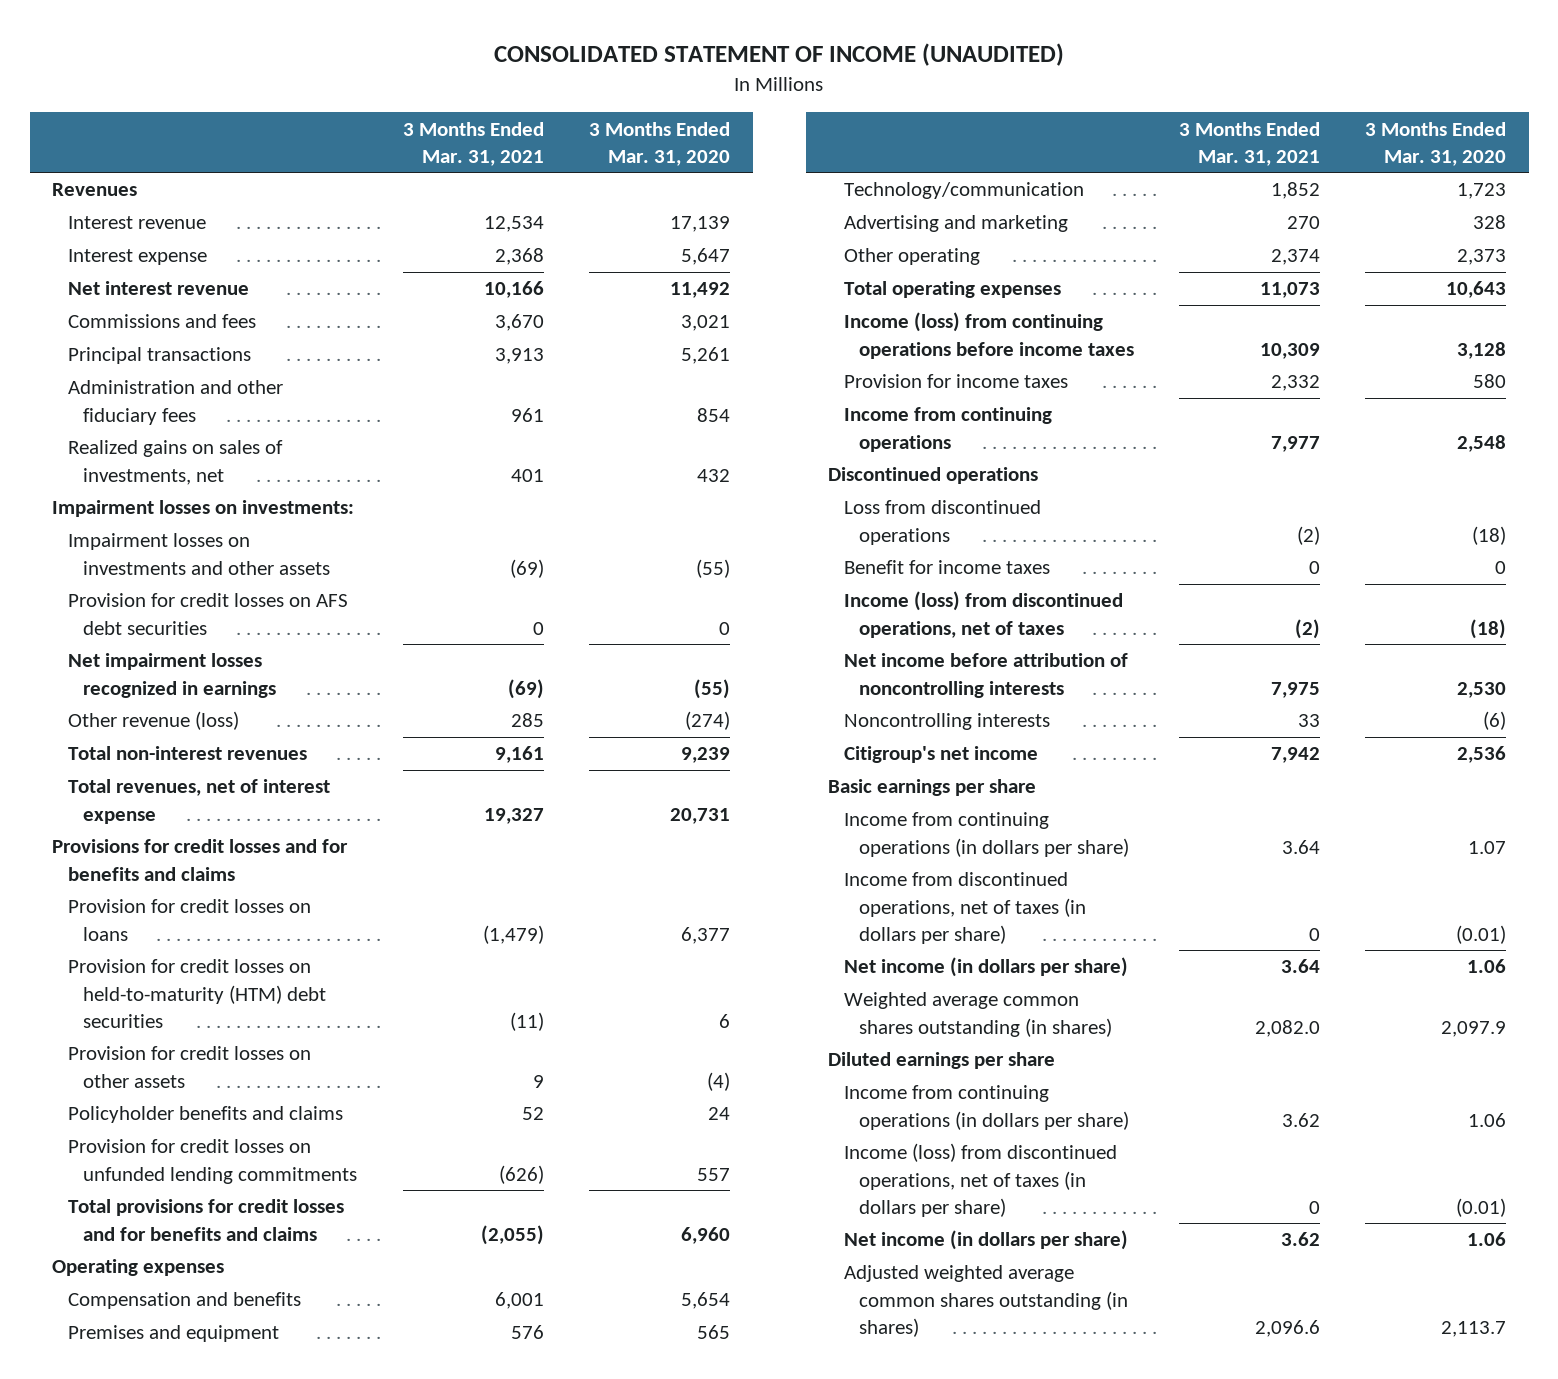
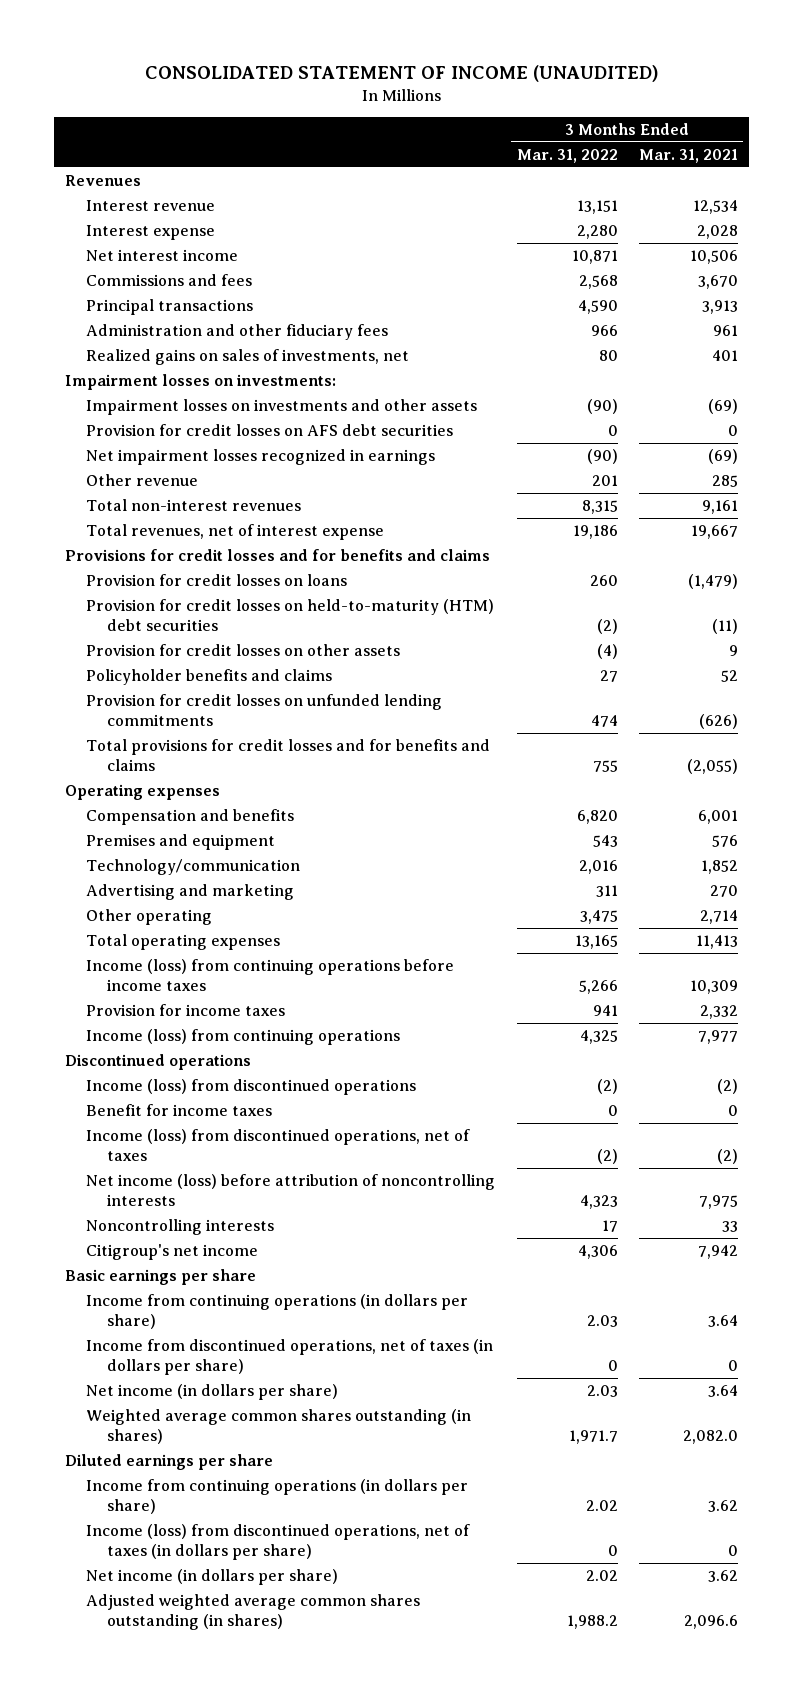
[589,121,731,166] 3 Months Ended Mar. 31, 2020 -> none
none -> [516,148,618,163] Mar. 31, 2022
[495,248,545,266] 2,368 -> [696,225,738,240] 2,028
[67,281,249,296] Net interest revenue -> [86,249,239,262] Net interest income
[484,281,545,299] 10,166 -> [689,250,738,265] 10,506
[67,711,239,731] Other revenue (loss) -> [86,474,199,487] Other revenue
[484,807,545,824] 19,327 -> [690,525,738,540] 19,667
[1271,249,1321,266] 2,374 -> [699,910,738,925] 2,714
[1260,282,1321,299] 11,073 -> [695,935,738,950] 11,413
[843,407,1052,452] Income from continuing operations -> [86,1029,401,1046] Income (loss) from continuing operations
[843,500,1041,545] Loss from discontinued operations -> [86,1079,417,1096] Income (loss) from discontinued operations
[843,653,1128,698] Net income before attribution of noncontrolling interests -> [86,1174,496,1206] Net income (loss) before attribution of noncontrolling interests

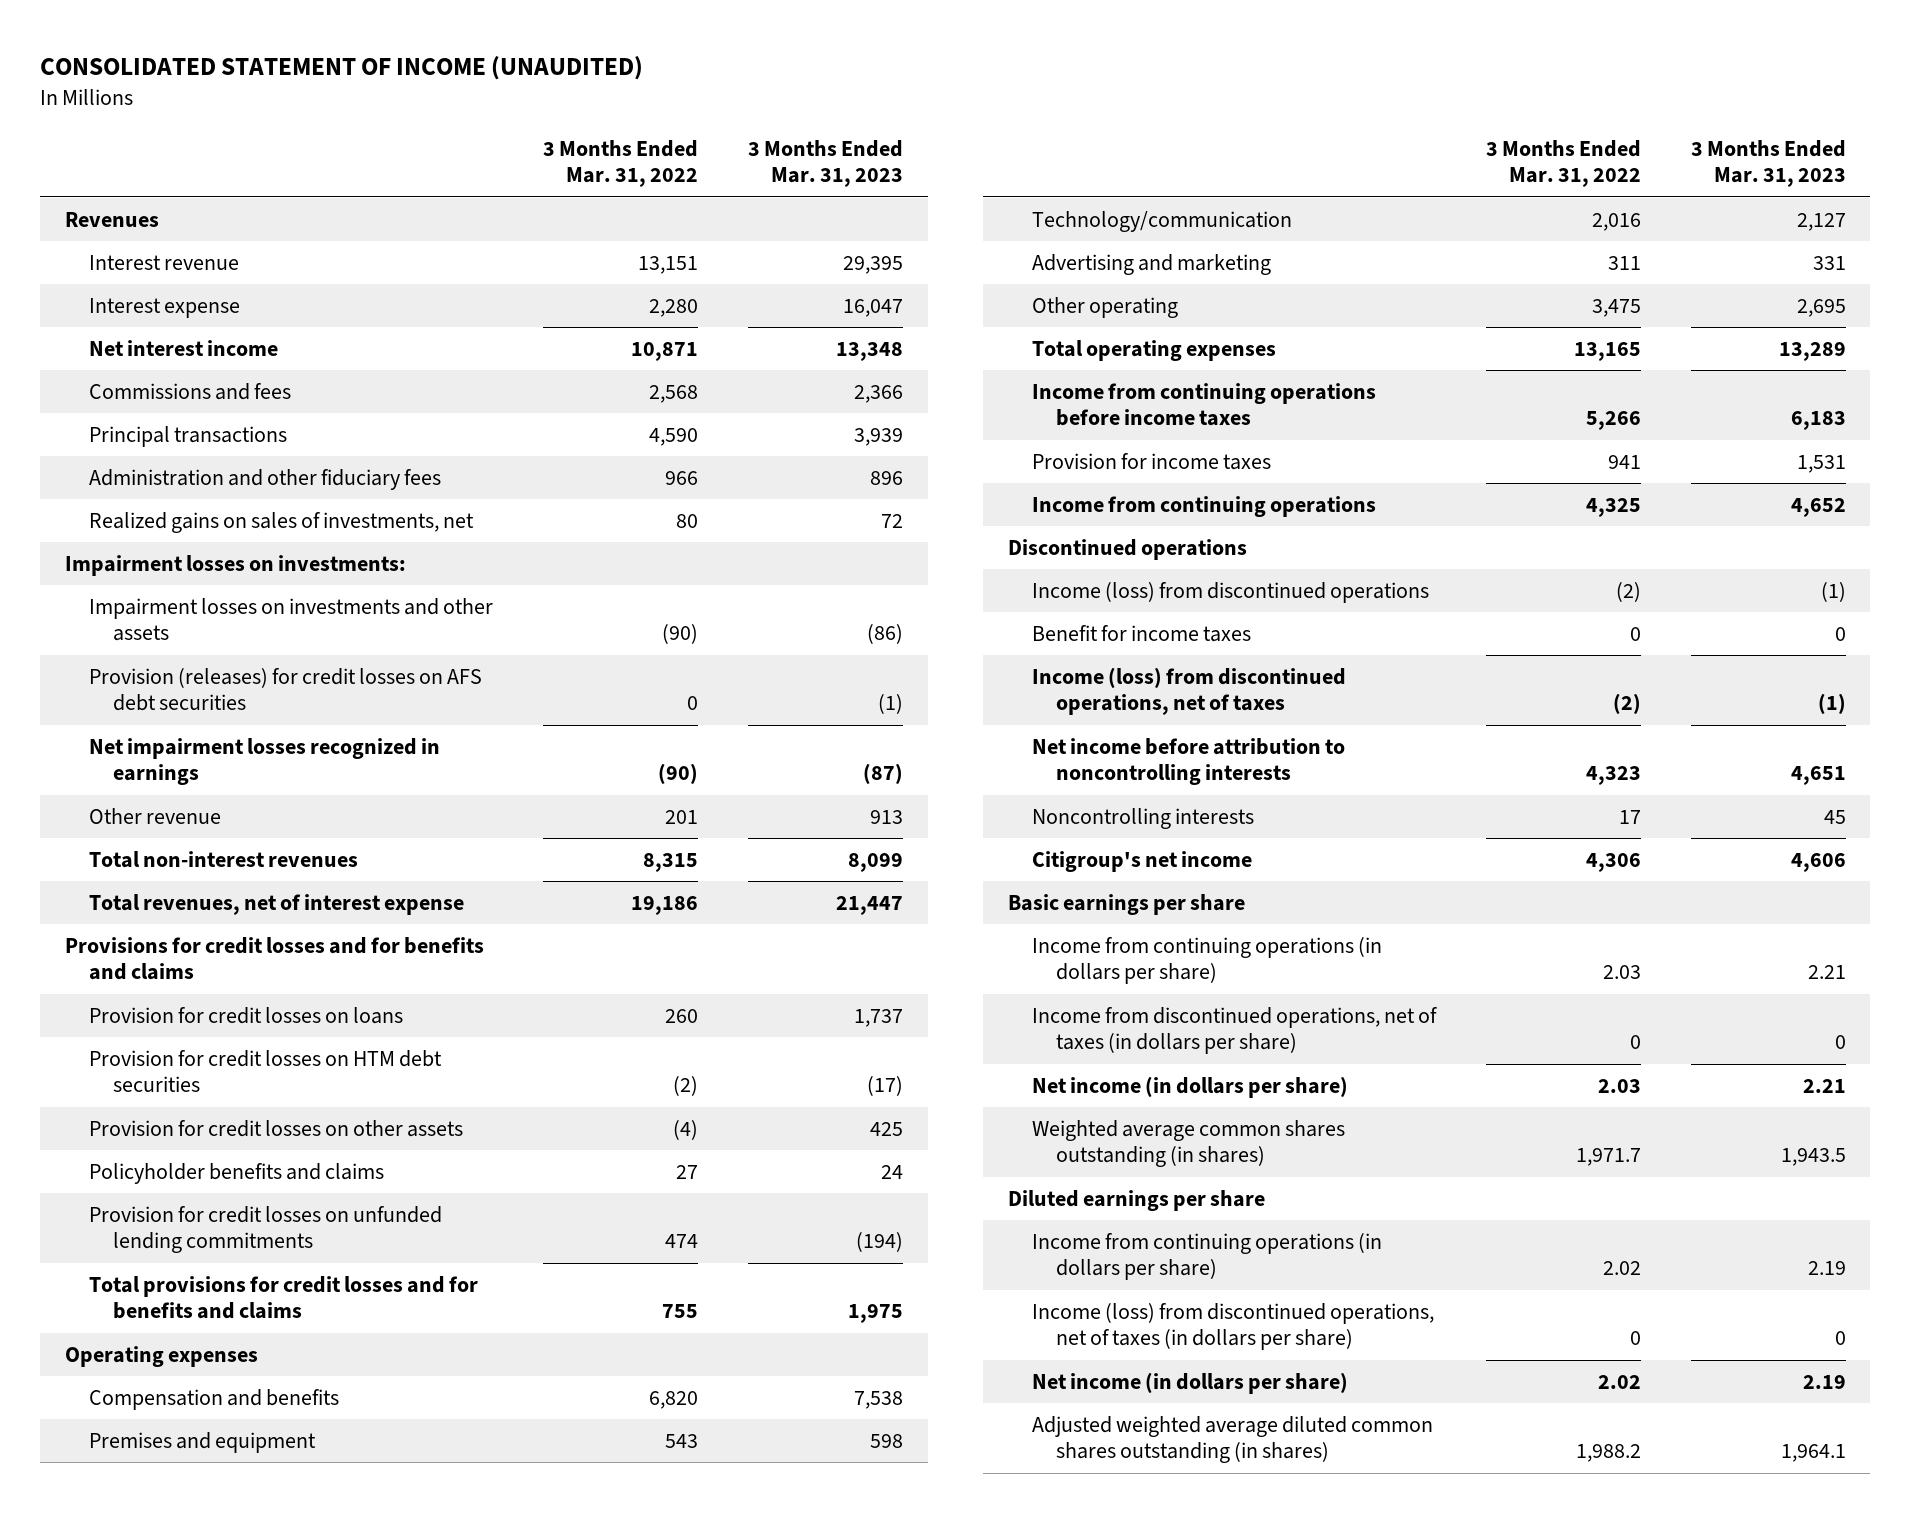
[638,148,738,163] Mar. 31, 2021 -> none
none -> [747,139,903,188] 3 Months Ended Mar. 31, 2023
[86,424,454,437] Provision for credit losses on AFS debt securities -> [89,668,483,712] Provision (releases) for credit losses on AFS debt securities
[86,599,495,631] Provision for credit losses on held-to-maturity (HTM) debt securities -> [89,1050,443,1093] Provision for credit losses on HTM debt securities
[86,959,455,991] Income (loss) from continuing operations before income taxes -> [1032,383,1377,427] Income from continuing operations before income taxes
[86,1029,401,1046] Income (loss) from continuing operations -> [1032,496,1377,518] Income from continuing operations
[86,1174,496,1206] Net income (loss) before attribution of noncontrolling interests -> [1032,738,1346,786] Net income before attribution to noncontrolling interests
[86,1594,421,1630] Adjusted weighted average common shares outstanding (in shares) -> [1032,1416,1434,1464] Adjusted weighted average diluted common shares outstanding (in shares)

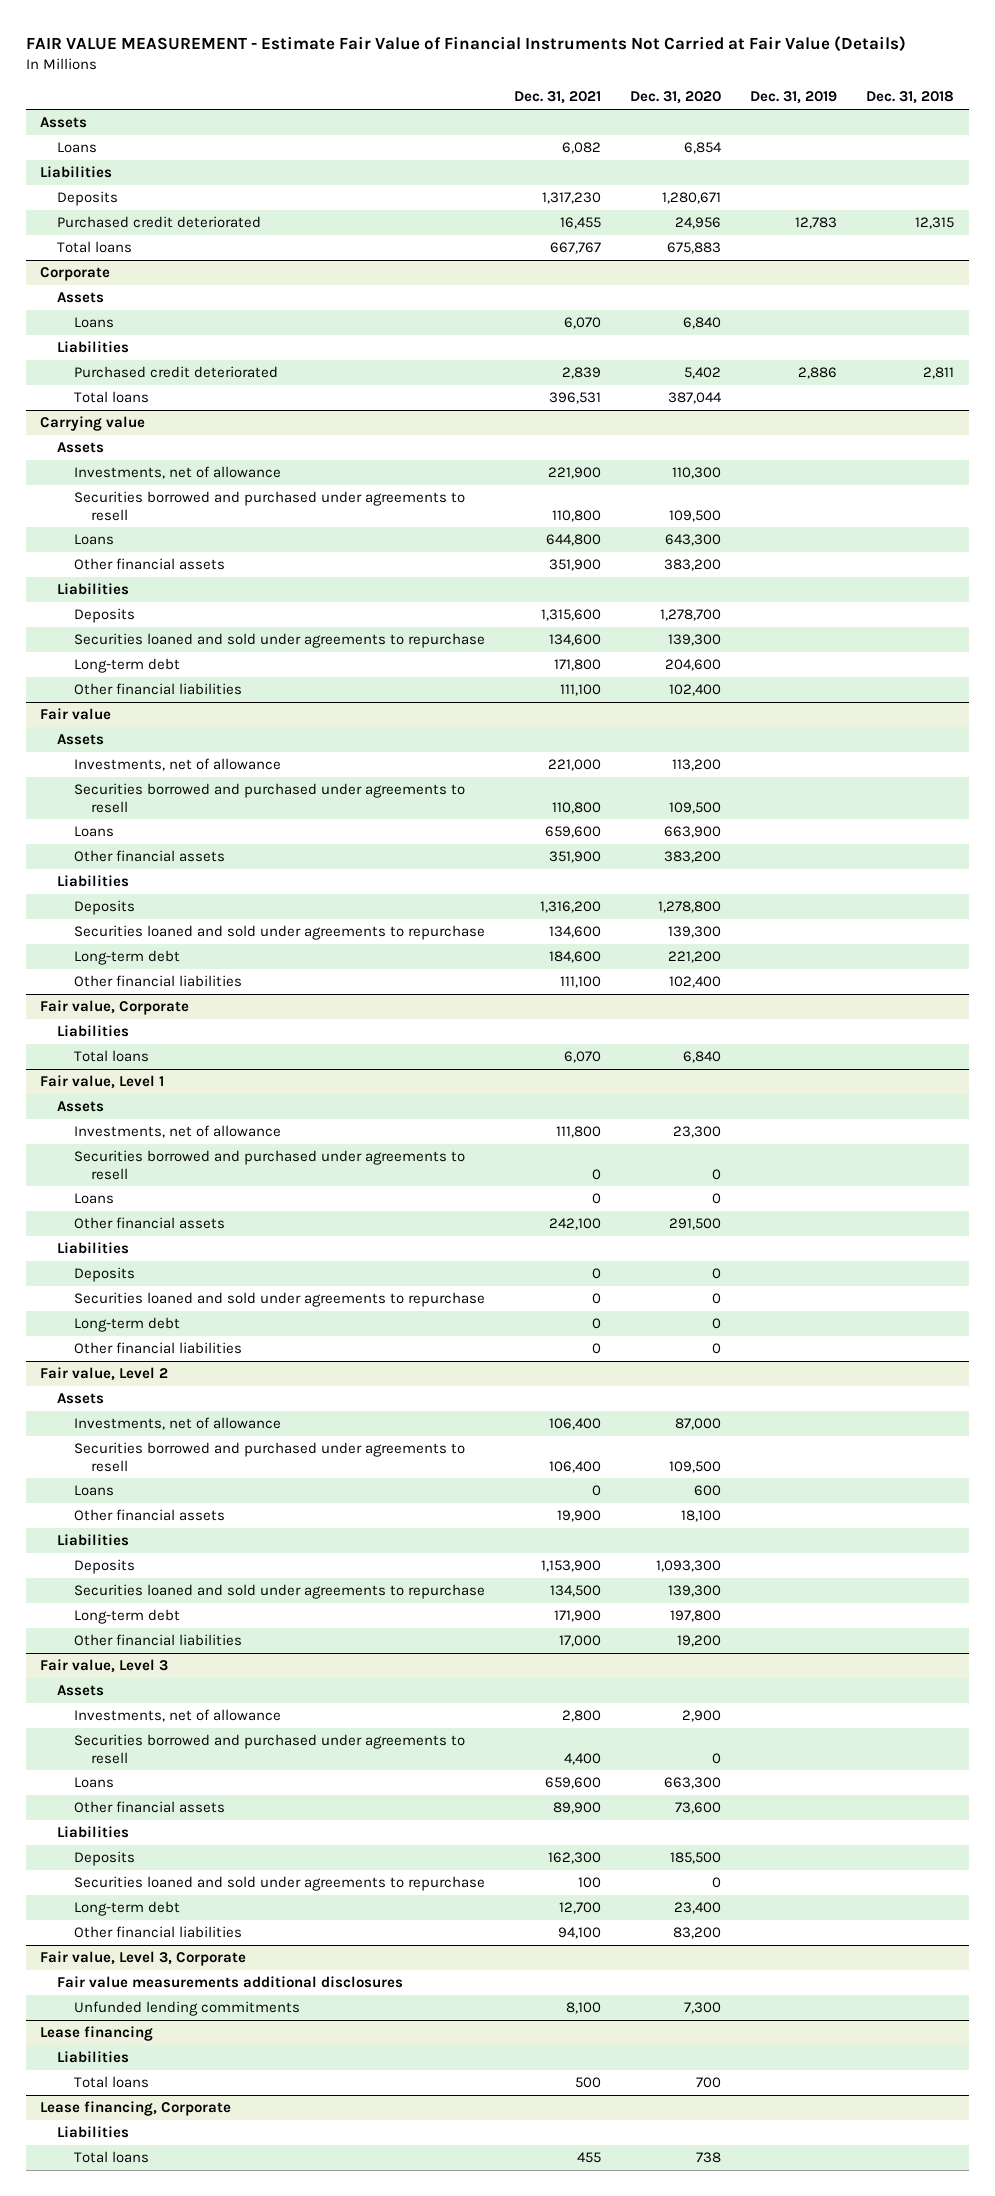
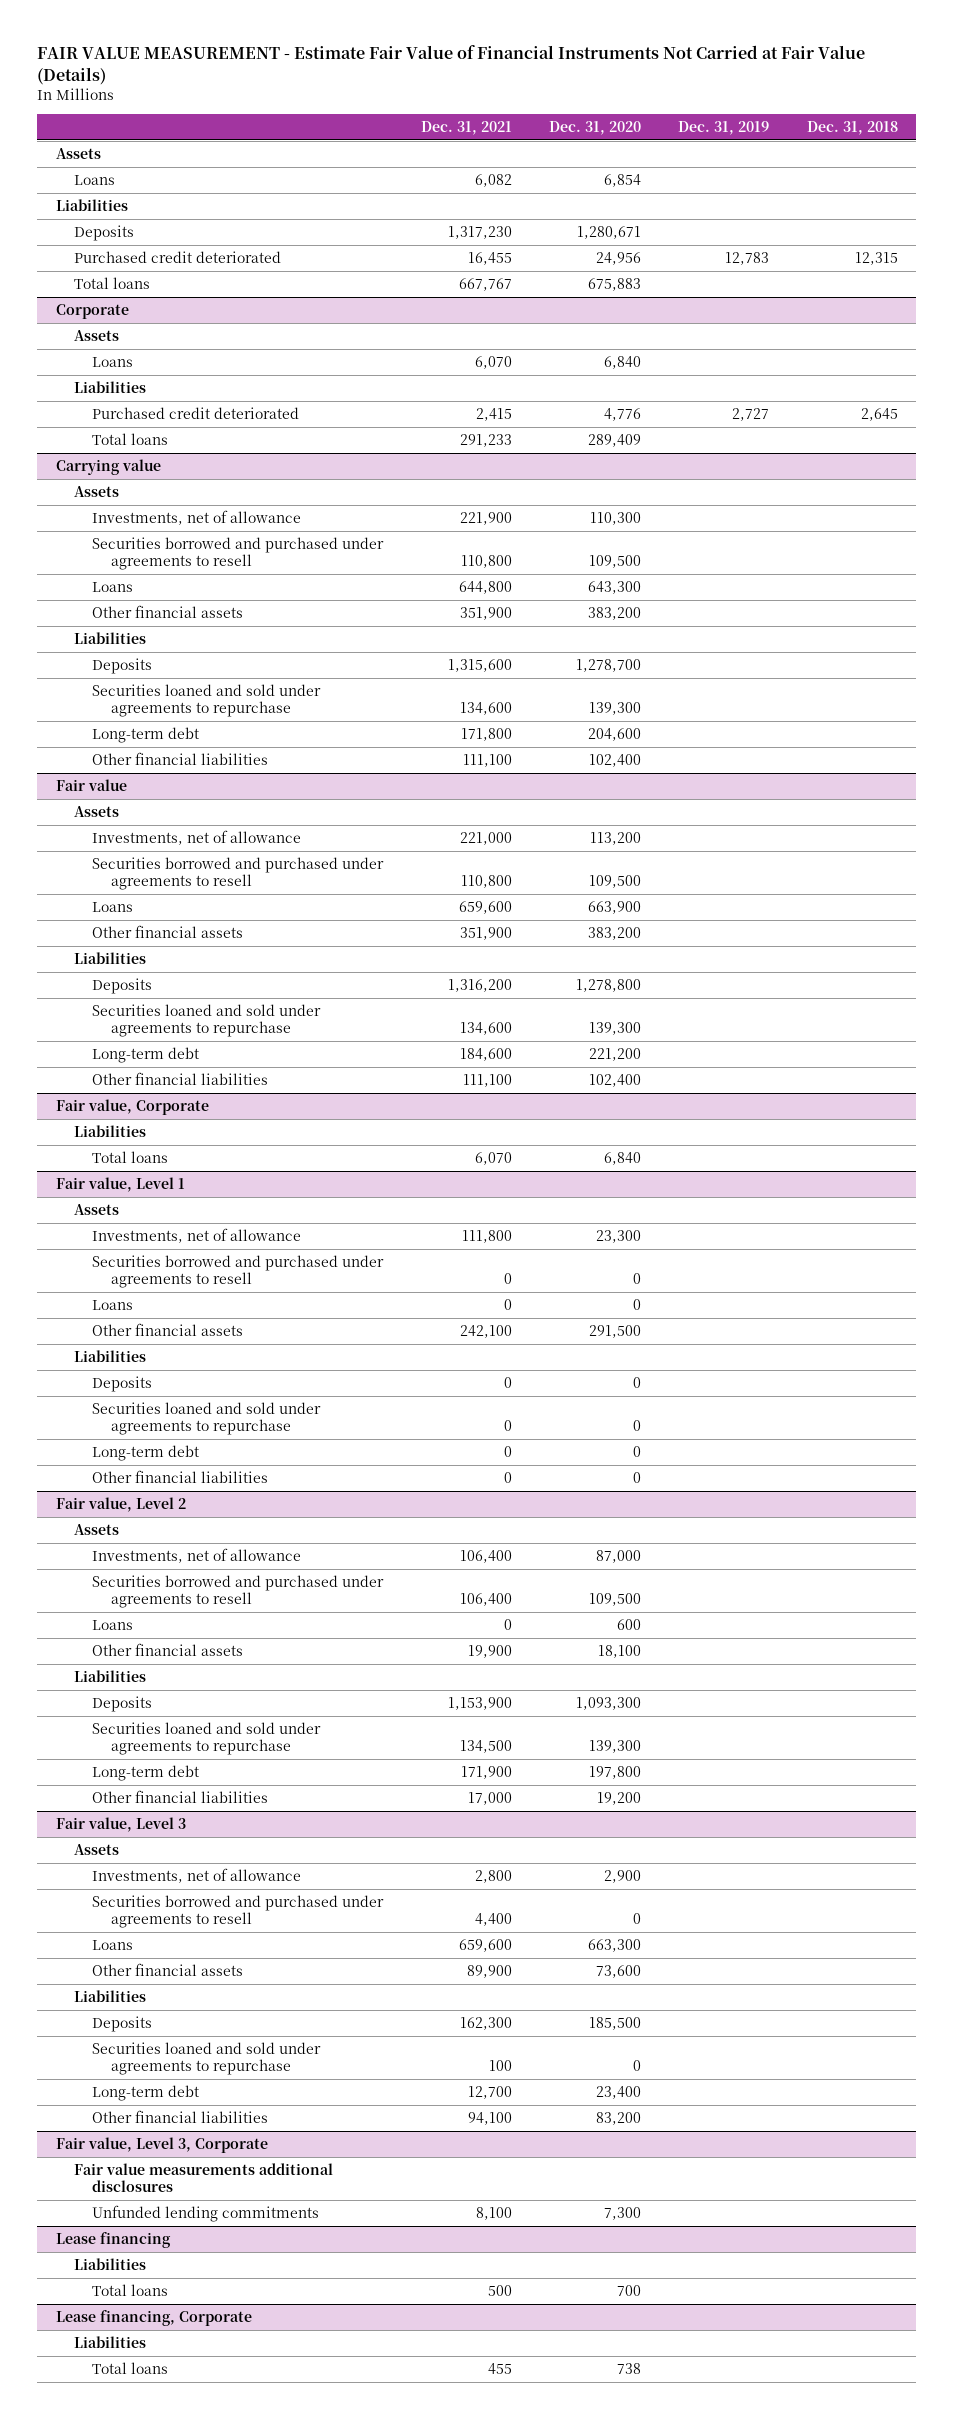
[562,367,602,380] 2,839 -> [475,408,512,422] 2,415
[684,367,722,380] 5,402 -> [604,408,642,422] 4,776
[798,367,838,380] 2,886 -> [732,408,770,422] 2,727
[923,367,955,380] 2,811 -> [860,408,898,422] 2,645
[549,392,602,405] 396,531 -> [459,434,512,448] 291,233
[668,392,723,405] 387,044 -> [588,434,642,448] 289,409

